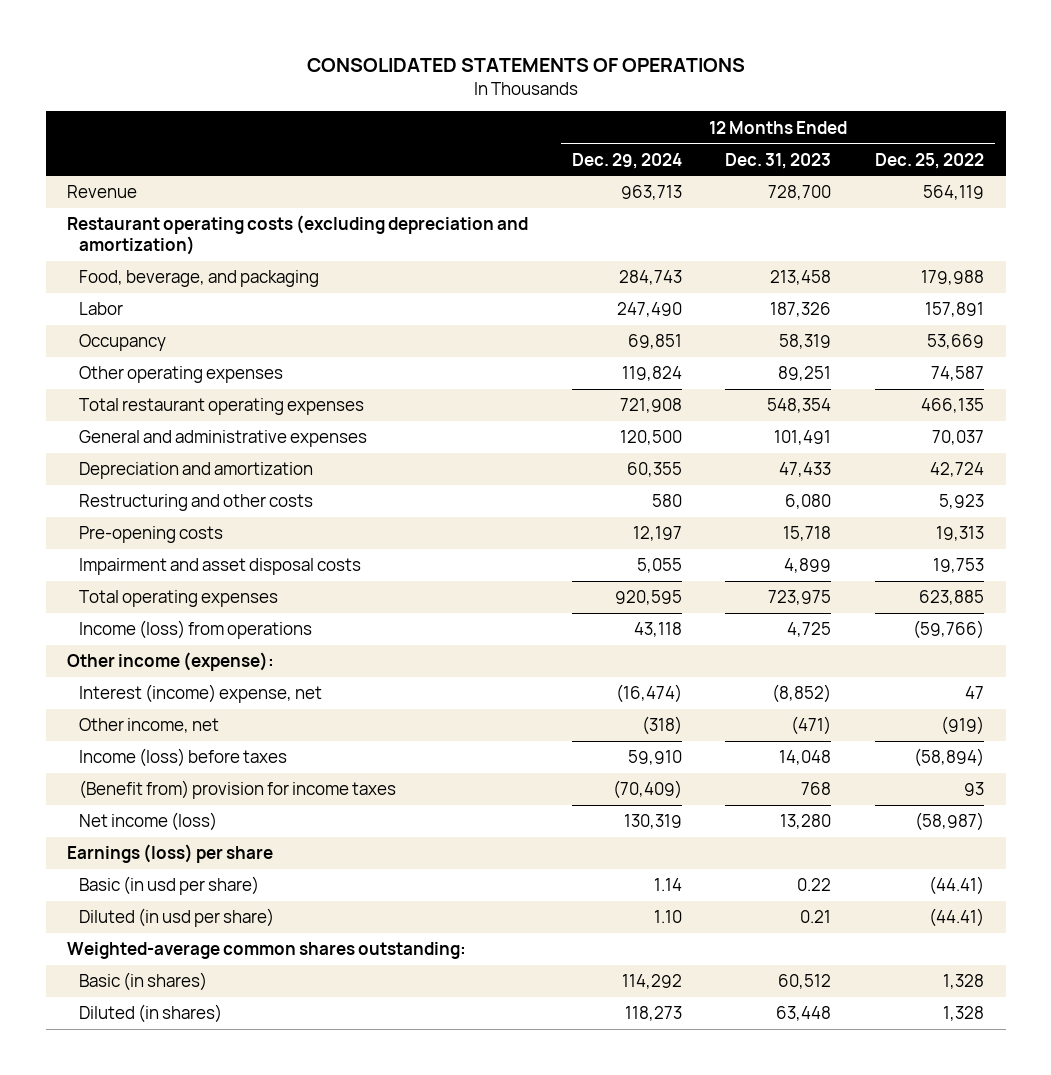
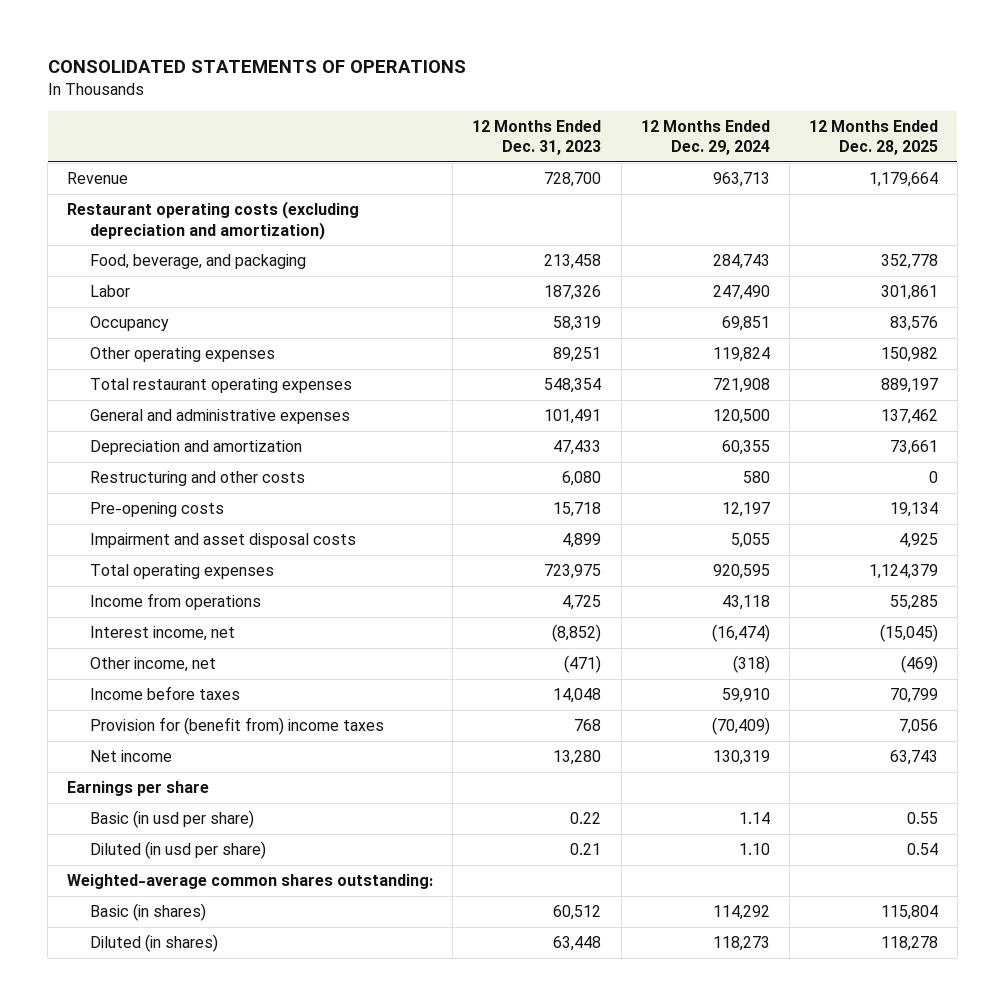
[874,152,984,169] Dec. 25, 2022 -> none
none -> [808,119,938,156] 12 Months Ended Dec. 28, 2025
[67,652,275,672] Other income (expense): -> none
[79,620,313,640] Income (loss) from operations -> [90,593,262,611] Income from operations
[79,684,323,704] Interest (income) expense, net -> [90,626,236,642] Interest income, net
[79,748,288,768] Income (loss) before taxes -> [90,686,241,701] Income before taxes
[79,780,397,800] (Benefit from) provision for income taxes -> [90,717,385,736] Provision for (benefit from) income taxes
[79,812,218,832] Net income (loss) -> [90,750,173,763] Net income
[67,844,274,864] Earnings (loss) per share -> [67,781,210,797] Earnings per share

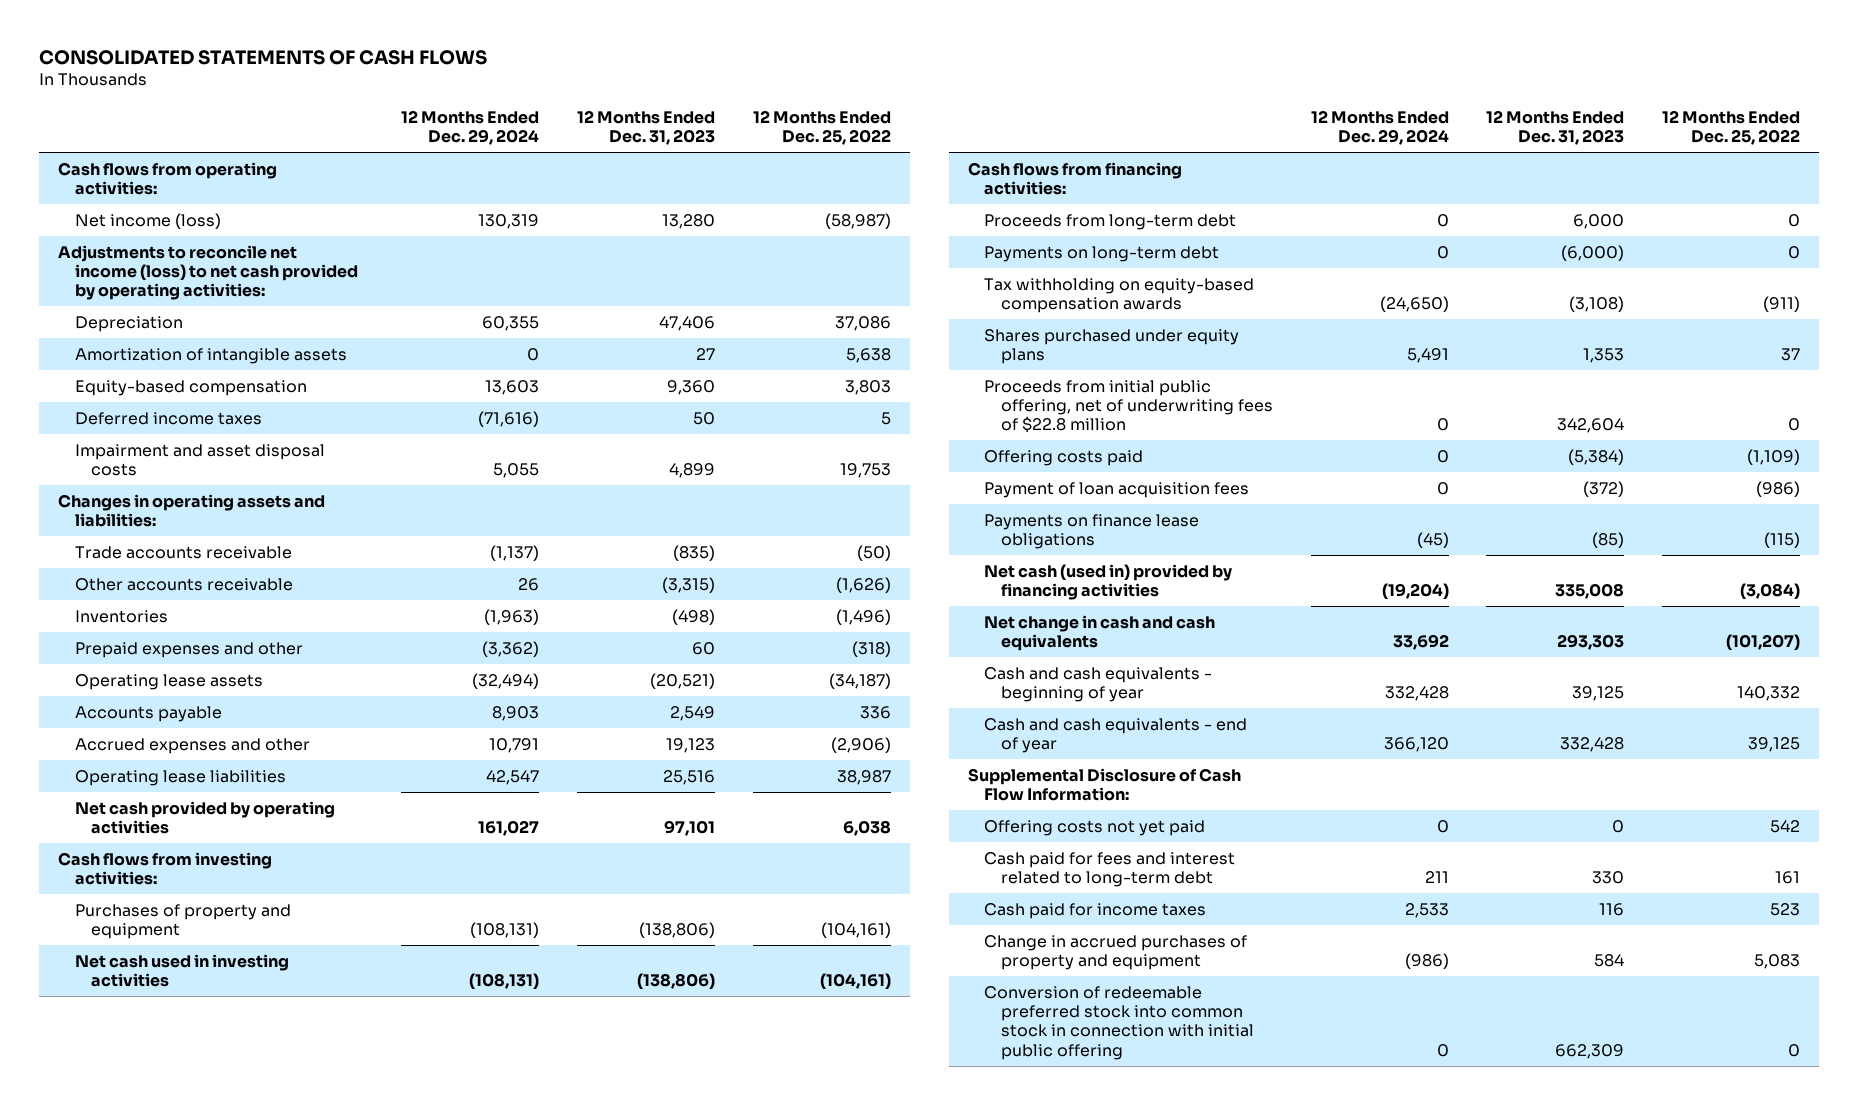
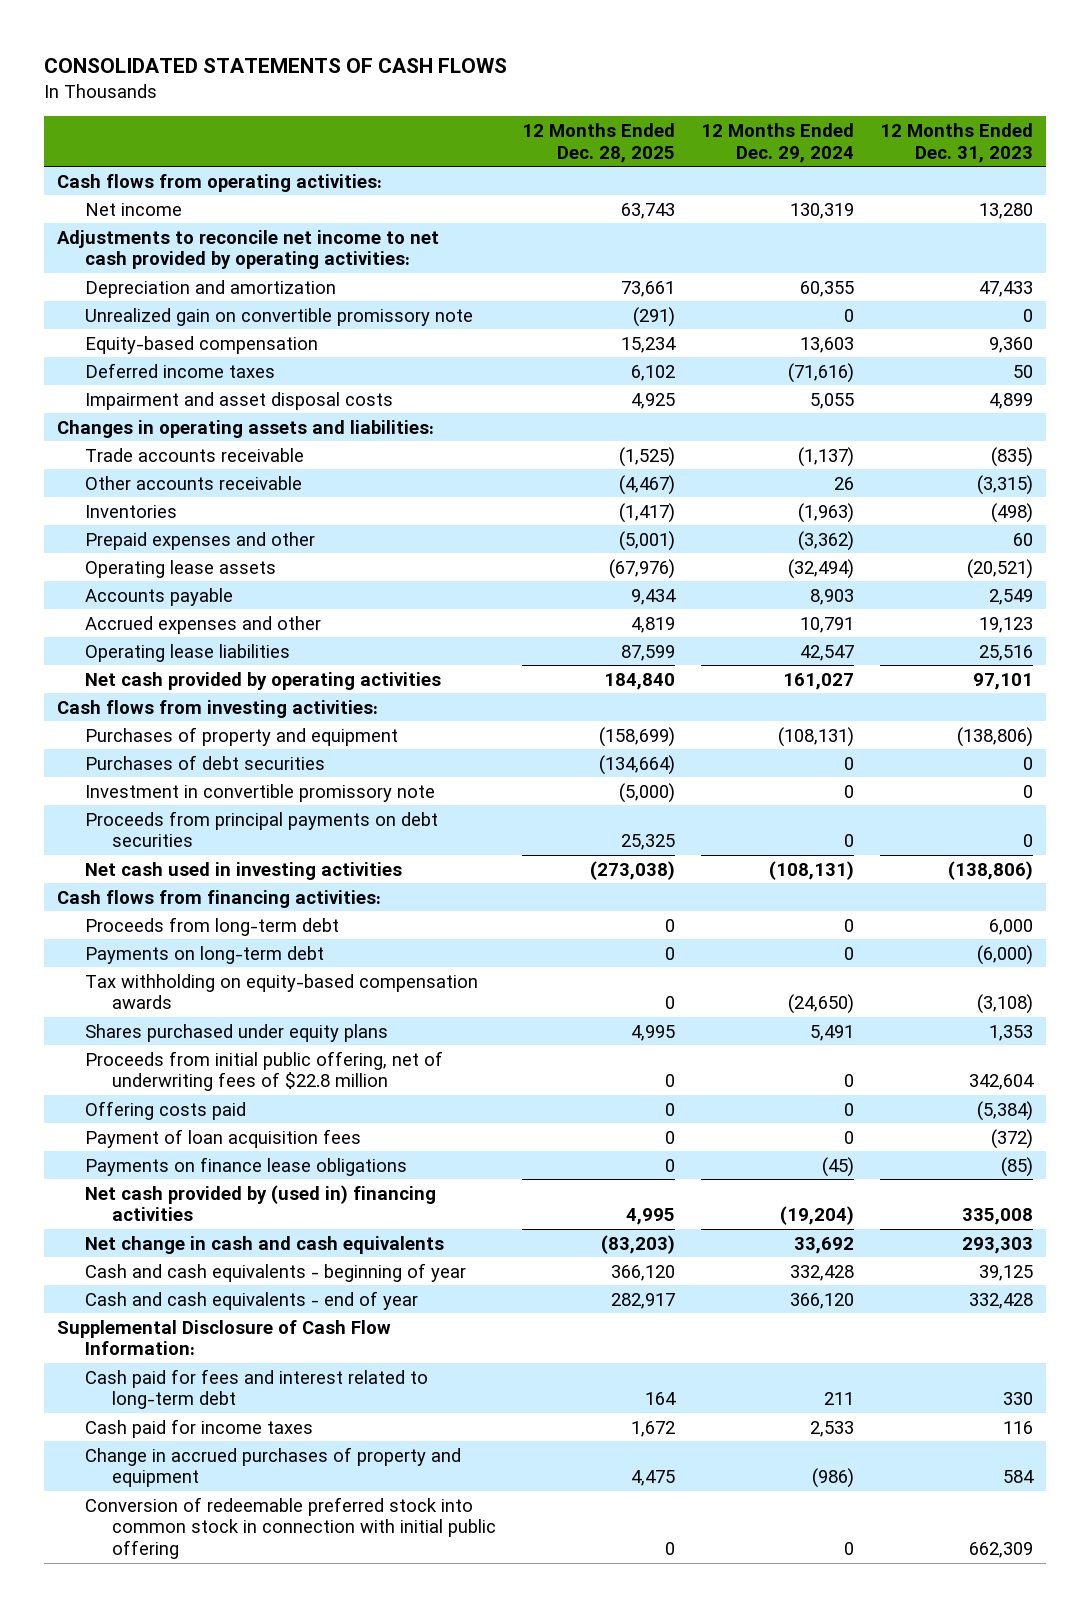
[752,109,891,146] 12 Months Ended Dec. 25, 2022 -> none
none -> [521,122,675,163] 12 Months Ended Dec. 28, 2025
[74,315,183,332] Depreciation -> none
[74,347,347,364] Amortization of intangible assets -> none
[74,212,221,229] Net income (loss) -> [84,202,182,216] Net income
[58,244,358,301] Adjustments to reconcile net income (loss) to net cash provided by operating activities: -> [57,229,440,270] Adjustments to reconcile net income to net cash provided by operating activities:
none -> [84,279,336,298] Depreciation and amortization
none -> [84,307,473,326] Unrealized gain on convertible promissory note
none -> [84,754,325,770] Purchases of debt securities
none -> [84,783,435,802] Investment in convertible promissory note
none -> [84,810,438,848] Proceeds from principal payments on debt securities
[984,563,1233,600] Net cash (used in) provided by financing activities -> [84,1184,436,1222] Net cash provided by (used in) financing activities
[984,819,1206,836] Offering costs not yet paid -> none

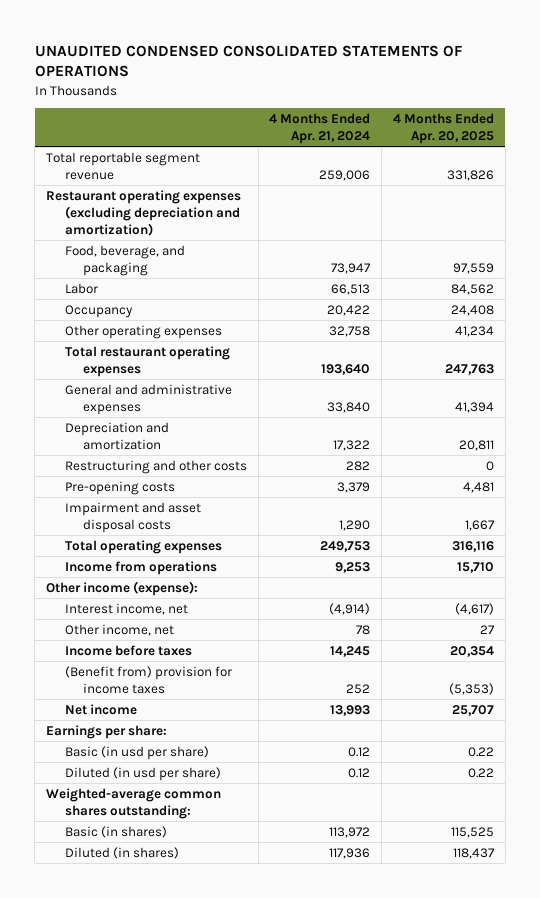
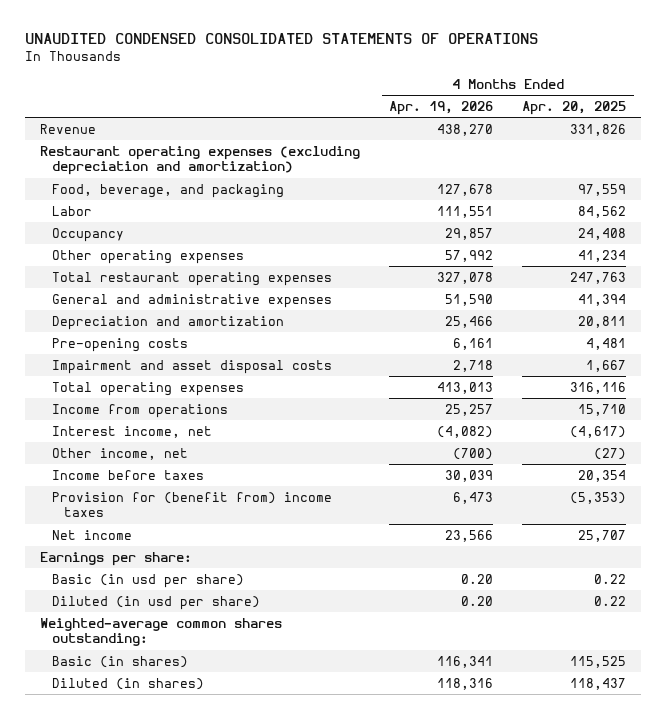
[269,112,371,144] 4 Months Ended Apr. 21, 2024 -> none
none -> [389,100,494,115] Apr. 19, 2026
[46,151,201,180] Total reportable segment revenue -> [39,123,96,134] Revenue
[64,459,247,474] Restructuring and other costs -> none
[46,580,199,596] Other income (expense): -> none
[479,624,495,634] 27 -> [594,447,627,460] (27)
[64,665,232,694] (Benefit from) provision for income taxes -> [51,491,332,518] Provision for (benefit from) income taxes

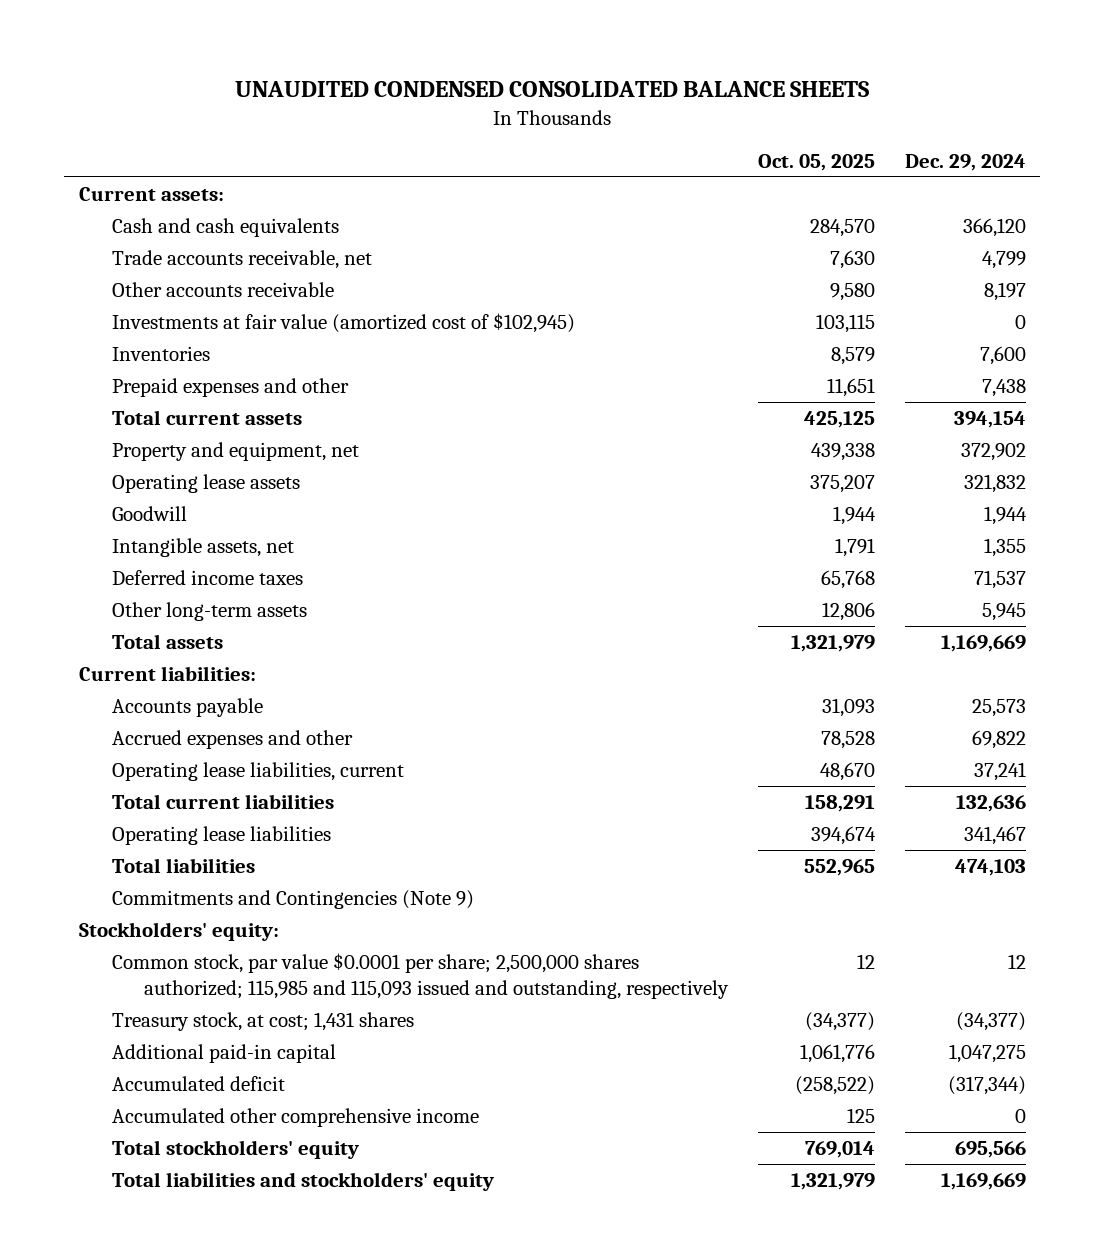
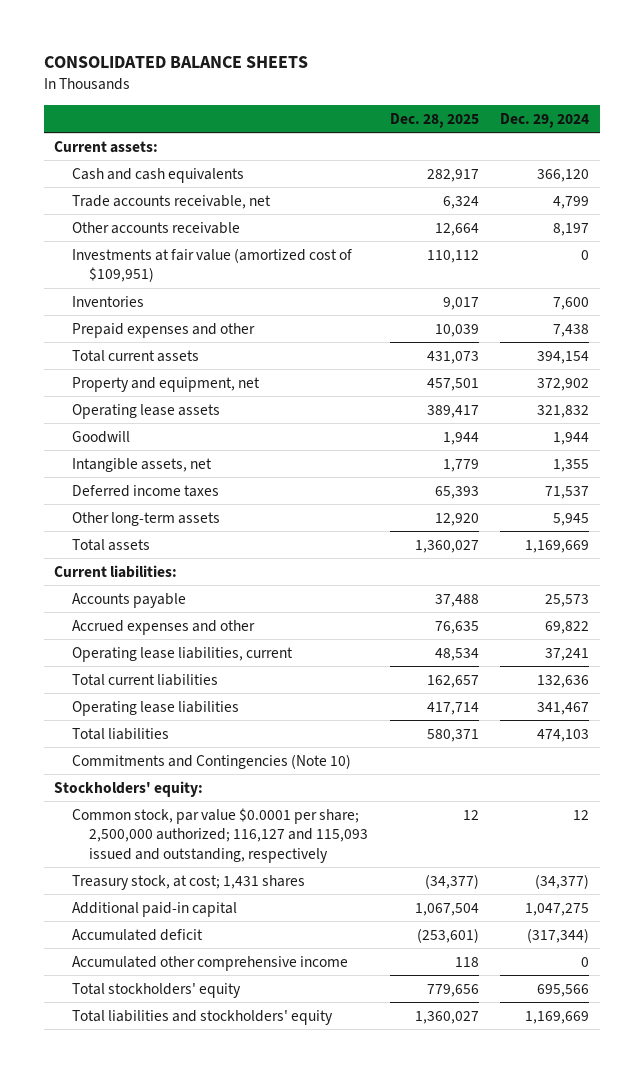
[235,80,870,97] UNAUDITED CONDENSED CONSOLIDATED BALANCE SHEETS -> [43,56,308,69] CONSOLIDATED BALANCE SHEETS
[758,154,876,172] Oct. 05, 2025 -> none
none -> [389,112,479,128] Dec. 28, 2025
[111,312,575,333] Investments at fair value (amortized cost of $102,945) -> [71,247,352,283] Investments at fair value (amortized cost of $109,951)
[111,889,474,909] Commitments and Contingencies (Note 9) -> [71,753,351,769] Commitments and Contingencies (Note 10)
[111,952,730,999] Common stock, par value $0.0001 per share; 2,500,000 shares authorized; 115,985 and 115,093 issued and outstanding, respectively -> [71,807,369,863] Common stock, par value $0.0001 per share; 2,500,000 authorized; 116,127 and 115,093 issued and outstanding, respectively

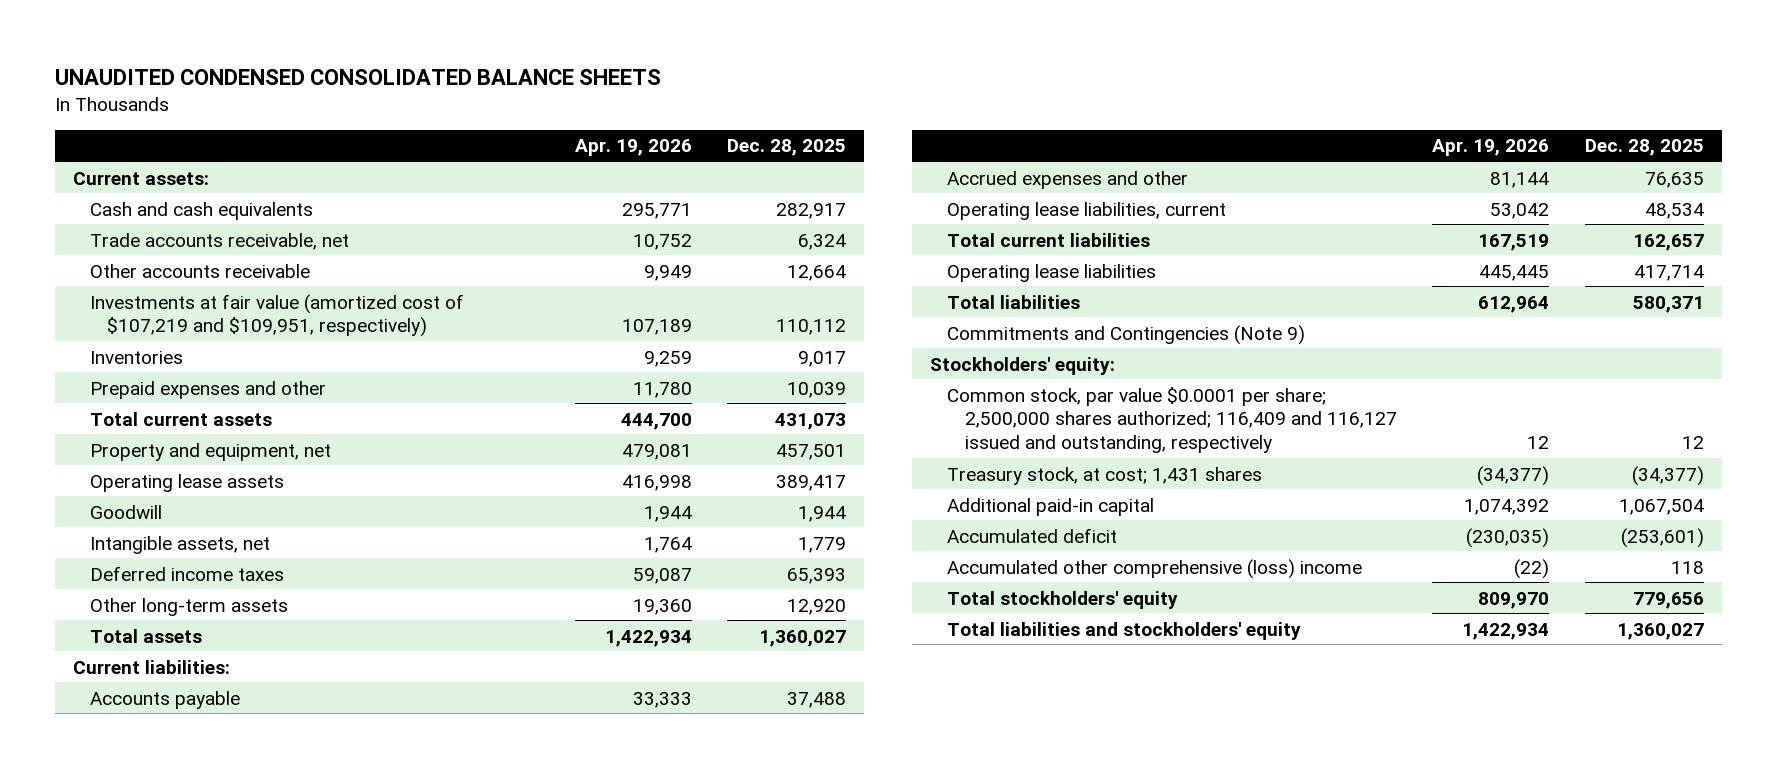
[43,56,308,69] CONSOLIDATED BALANCE SHEETS -> [54,68,661,85] UNAUDITED CONDENSED CONSOLIDATED BALANCE SHEETS
[500,112,590,128] Dec. 29, 2024 -> none
none -> [574,139,692,157] Apr. 19, 2026
[71,247,352,283] Investments at fair value (amortized cost of $109,951) -> [90,293,465,338] Investments at fair value (amortized cost of $107,219 and $109,951, respectively)
[71,753,351,769] Commitments and Contingencies (Note 10) -> [947,324,1306,345] Commitments and Contingencies (Note 9)
[71,807,369,863] Common stock, par value $0.0001 per share; 2,500,000 authorized; 116,127 and 115,093 issued and outstanding, respectively -> [947,386,1397,453] Common stock, par value $0.0001 per share; 2,500,000 shares authorized; 116,409 and 116,127 issued and outstanding, respectively
[71,955,348,971] Accumulated other comprehensive income -> [947,558,1363,579] Accumulated other comprehensive (loss) income

